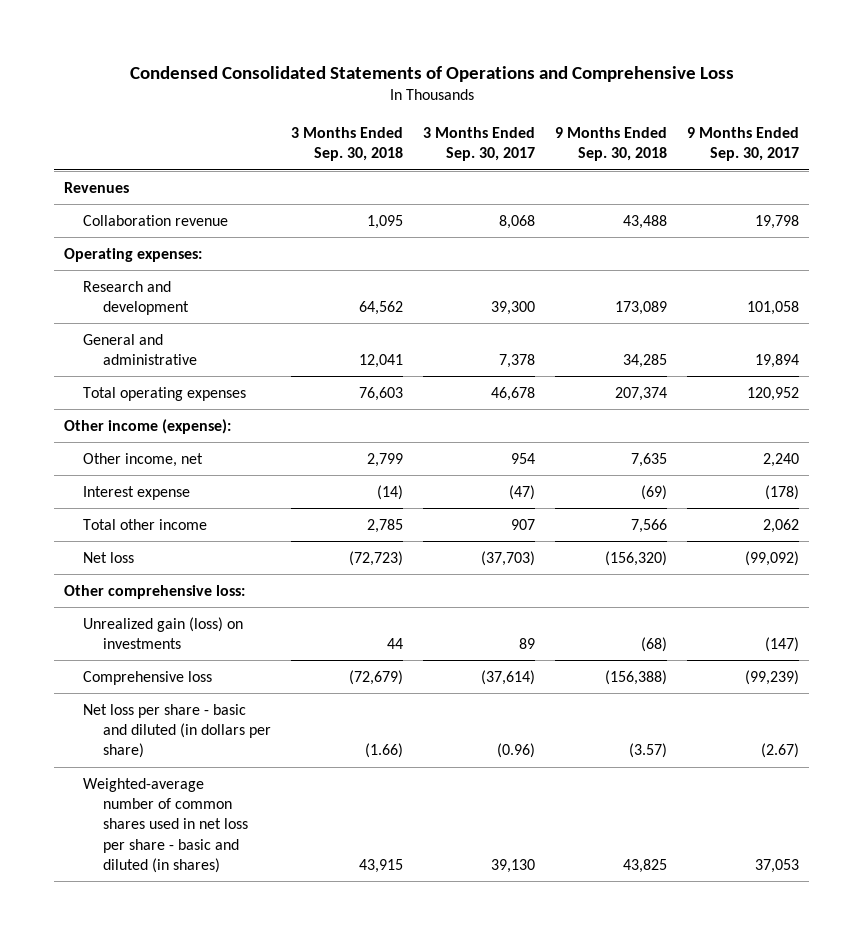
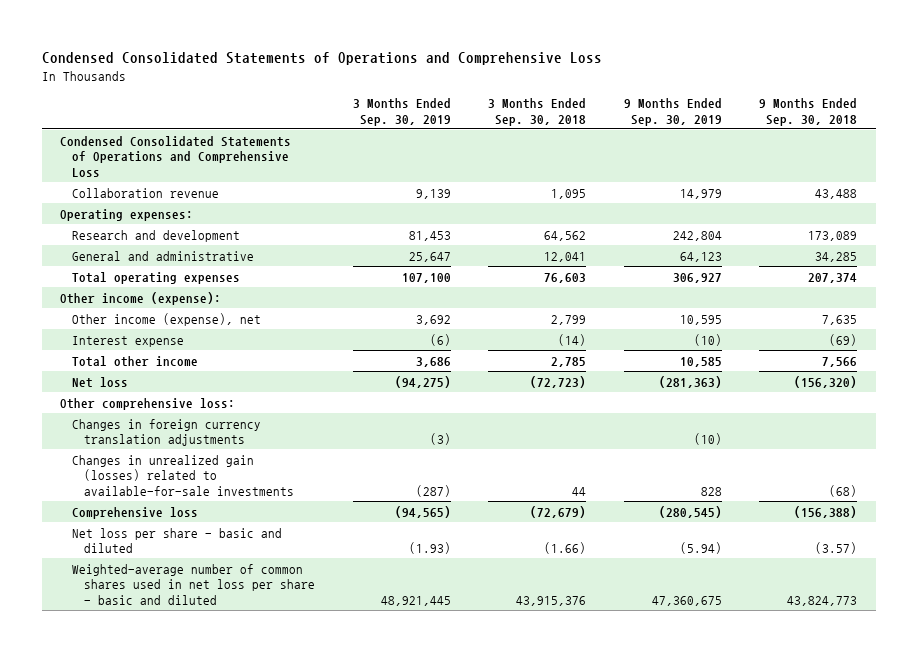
[422,127,535,162] 3 Months Ended Sep. 30, 2017 -> none
[687,127,800,162] 9 Months Ended Sep. 30, 2017 -> none
none -> [352,98,451,126] 3 Months Ended Sep. 30, 2019
none -> [623,98,722,126] 9 Months Ended Sep. 30, 2019
[64,181,130,193] Revenues -> [60,135,292,177] Condensed Consolidated Statements of Operations and Comprehensive Loss
[83,452,204,467] Other income, net -> [72,312,262,326] Other income (expense), net
none -> [72,418,262,447] Changes in foreign currency translation adjustments
[83,616,244,650] Unrealized gain (loss) on investments -> [72,454,295,496] Changes in unrealized gain (losses) related to available-for-sale investments
[83,703,271,759] Net loss per share - basic and diluted (in dollars per share) -> [72,527,283,554] Net loss per share - basic and diluted
[83,777,248,874] Weighted-average number of common shares used in net loss per share - basic and diluted (in shares) -> [72,563,316,605] Weighted-average number of common shares used in net loss per share - basic and diluted
[358,859,403,874] 43,915 -> [516,595,587,606] 43,915,376
[623,859,668,874] 43,825 -> [787,595,858,606] 43,824,773

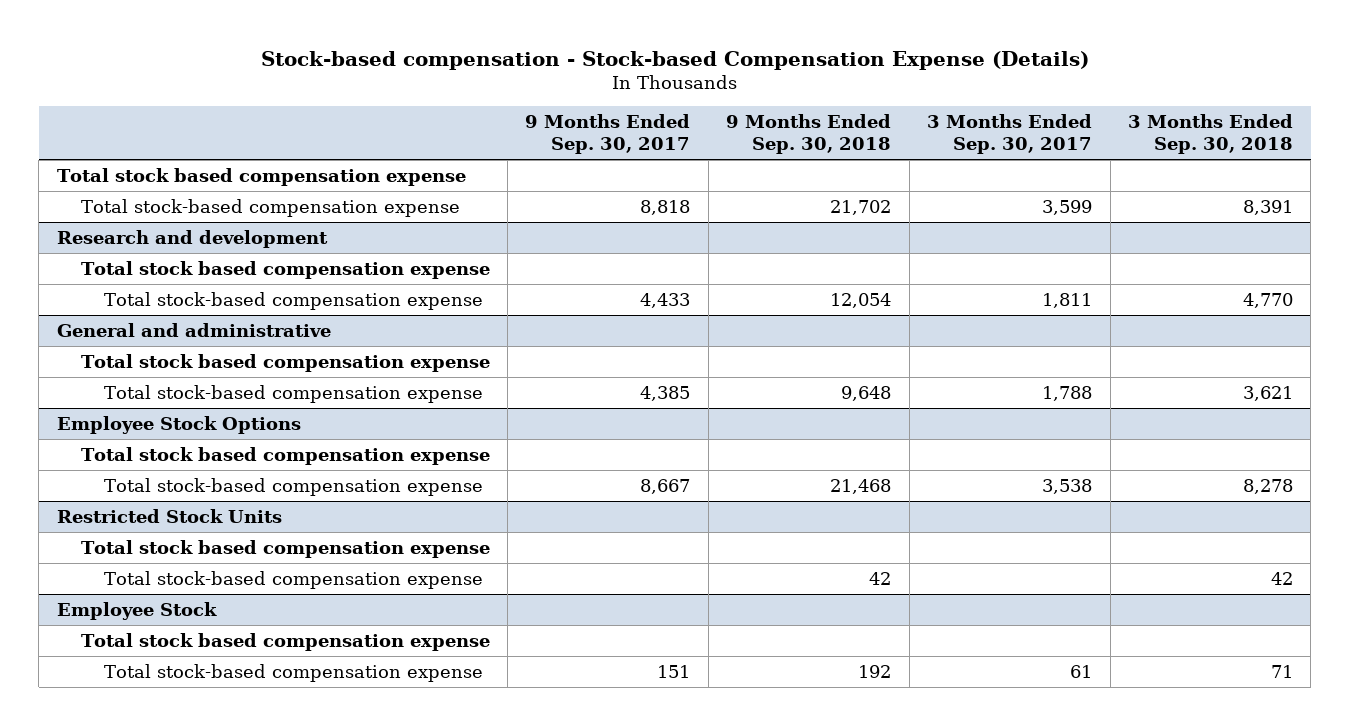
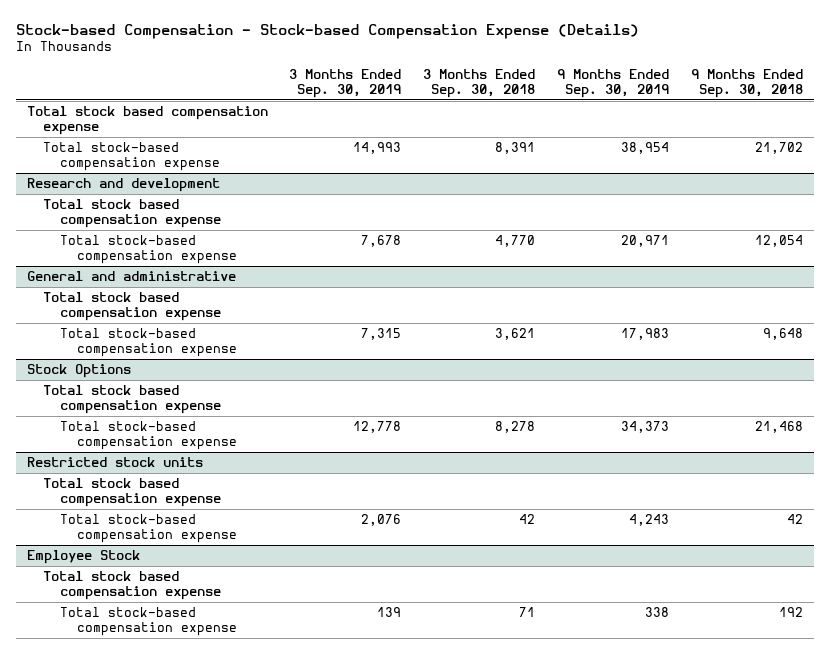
[260,50,1089,70] Stock-based compensation - Stock-based Compensation Expense (Details) -> [15,23,639,39] Stock-based Compensation - Stock-based Compensation Expense (Details)
[525,113,691,155] 9 Months Ended Sep. 30, 2017 -> none
[927,113,1093,155] 3 Months Ended Sep. 30, 2017 -> none
none -> [289,68,402,98] 3 Months Ended Sep. 30, 2019
none -> [556,68,669,98] 9 Months Ended Sep. 30, 2019
[56,415,301,434] Employee Stock Options -> [26,364,131,379] Stock Options
[56,508,282,523] Restricted Stock Units -> [26,457,203,468] Restricted stock units

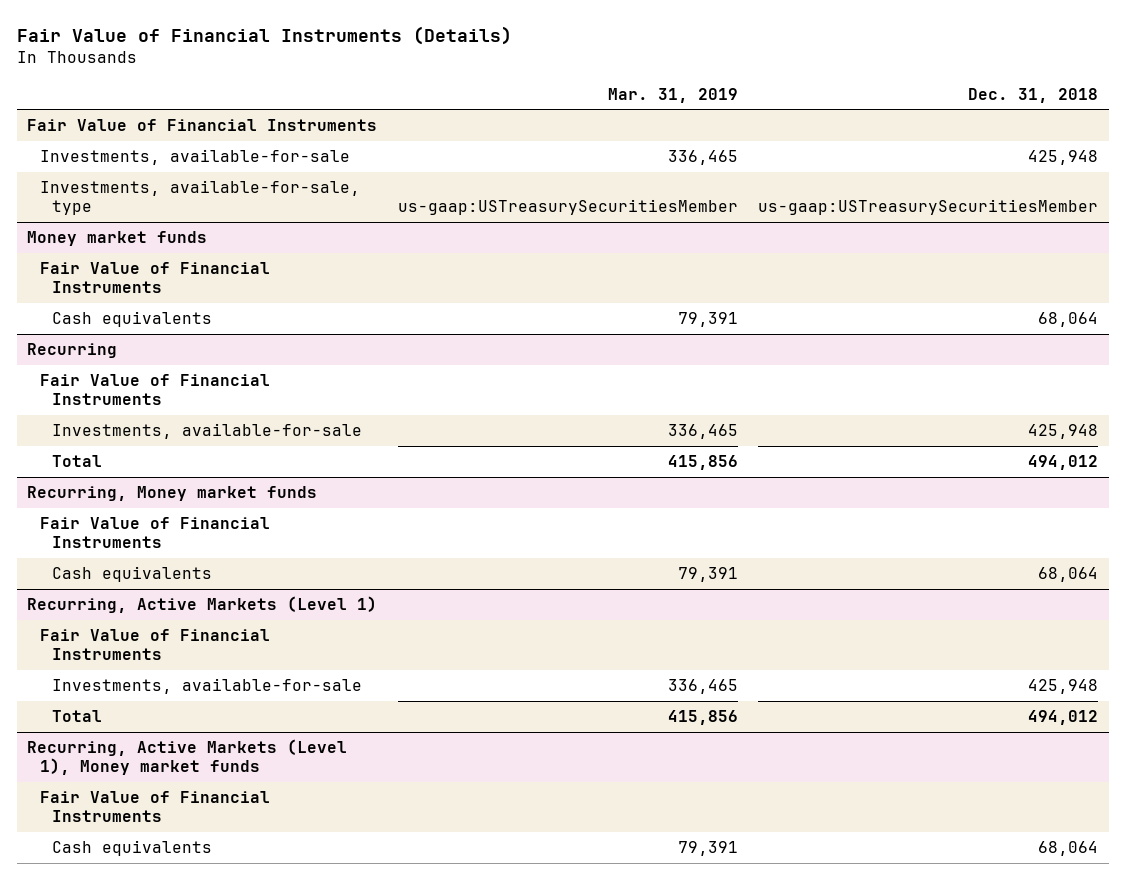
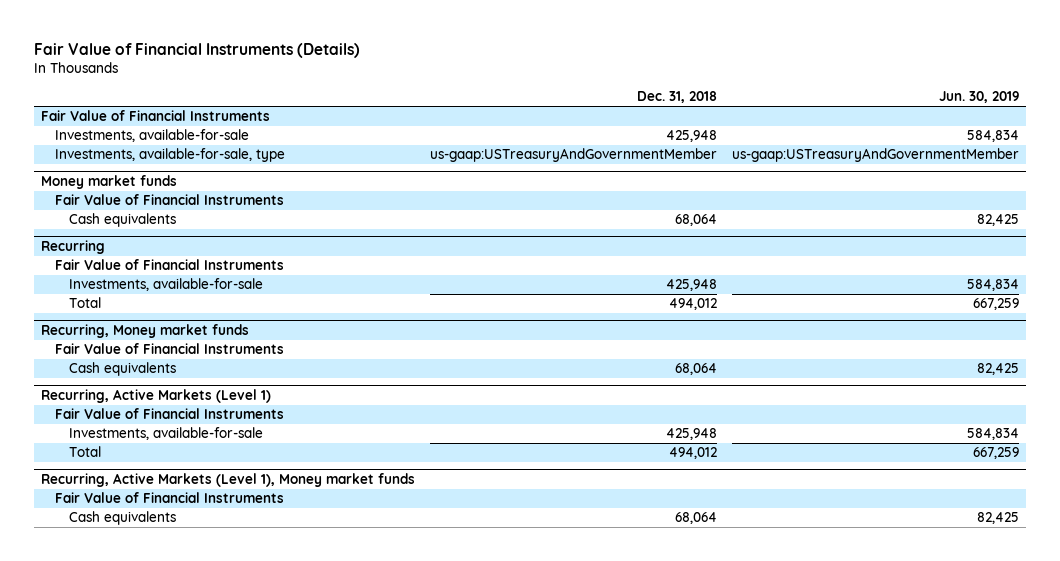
[607,87,738,103] Mar. 31, 2019 -> none
none -> [938,91,1019,104] Jun. 30, 2019
[758,199,1099,216] us-gaap:USTreasurySecuritiesMember -> [429,148,717,163] us-gaap:USTreasuryAndGovernmentMember

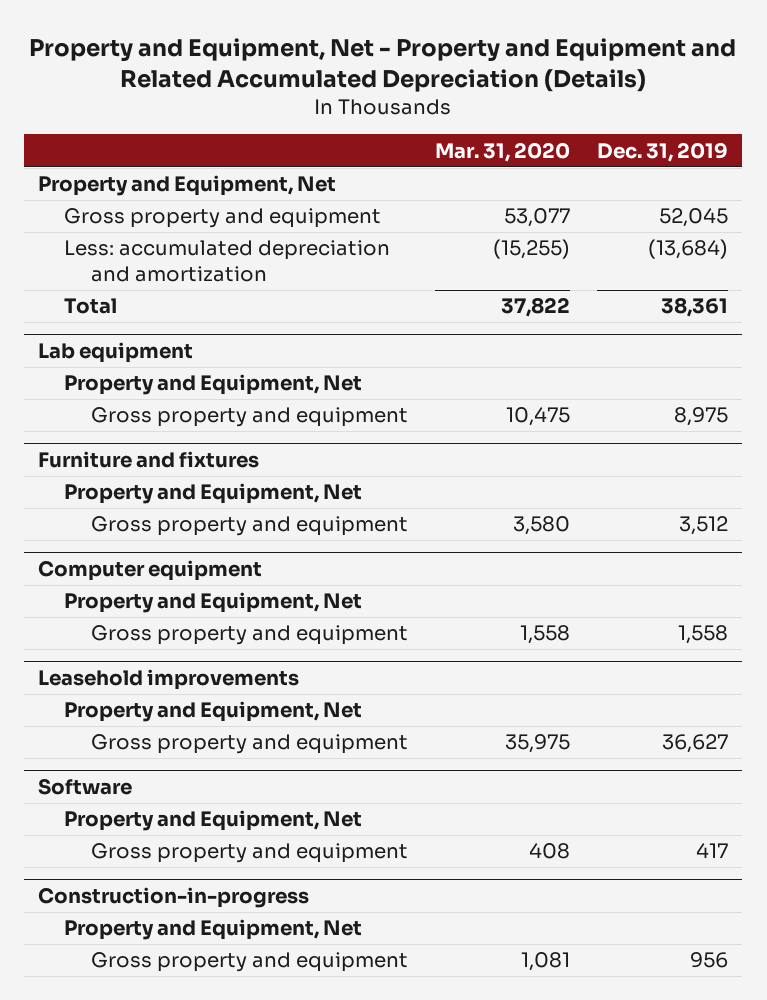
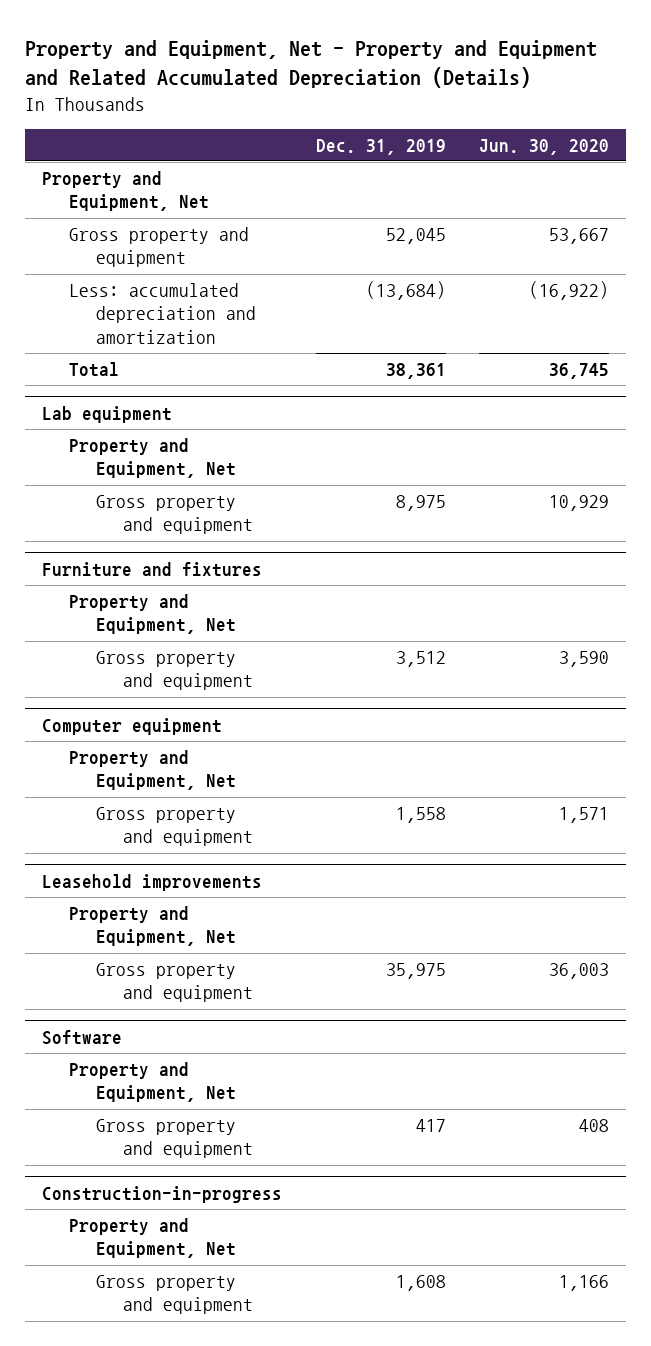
[434,141,570,162] Mar. 31, 2020 -> none
none -> [479,138,610,155] Jun. 30, 2020
[662,734,729,754] 36,627 -> [385,963,446,980] 35,975
[690,952,729,969] 956 -> [395,1275,446,1292] 1,608

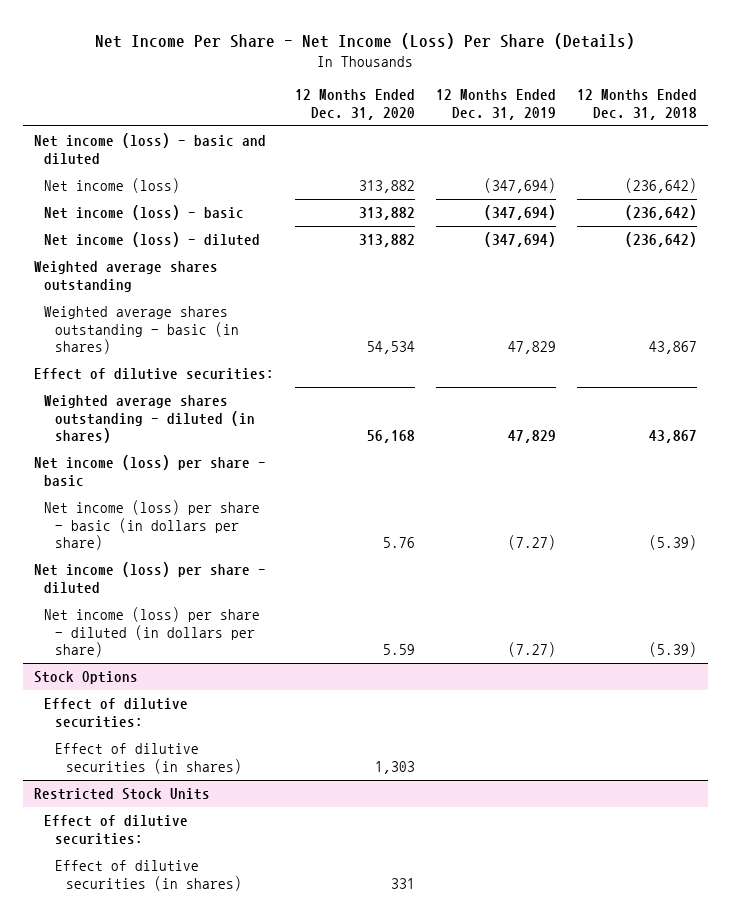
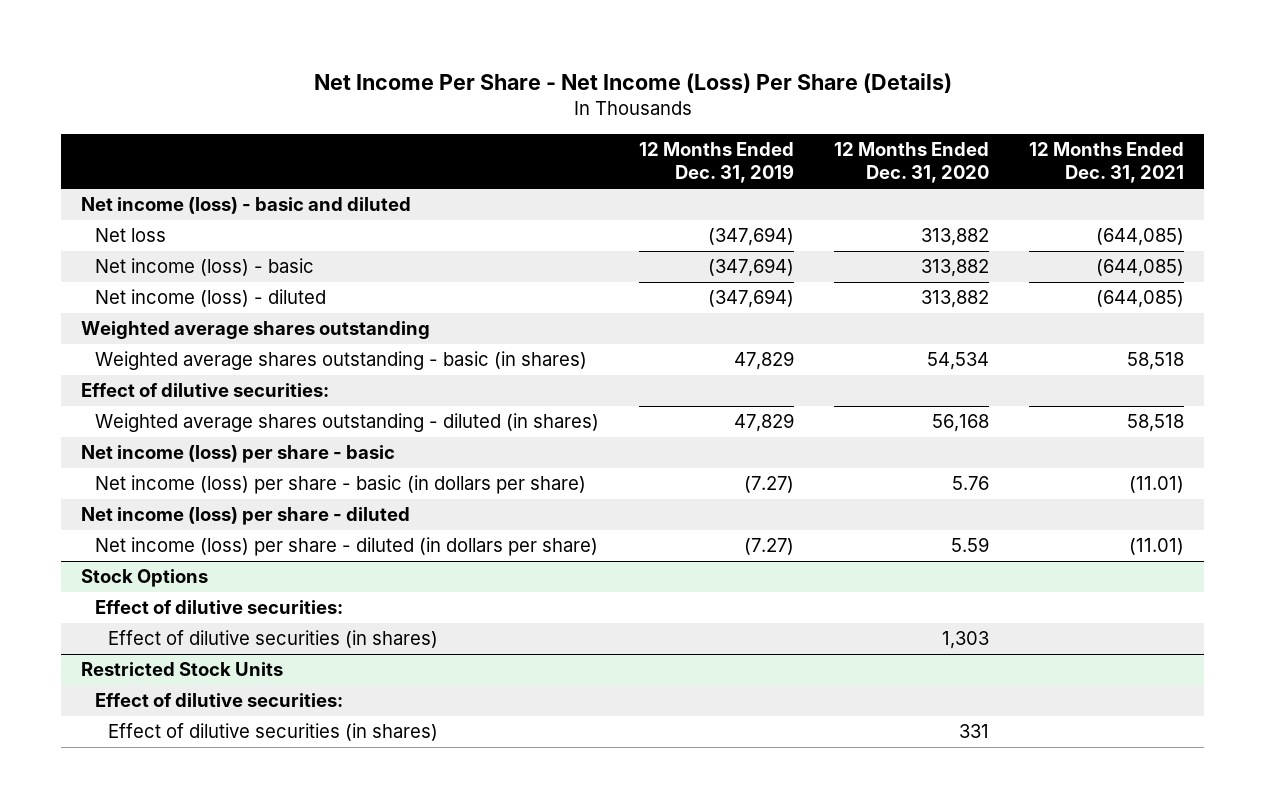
[577,89,698,120] 12 Months Ended Dec. 31, 2018 -> none
none -> [1028,142,1184,184] 12 Months Ended Dec. 31, 2021
[44,178,181,194] Net income (loss) -> [94,228,166,243] Net loss

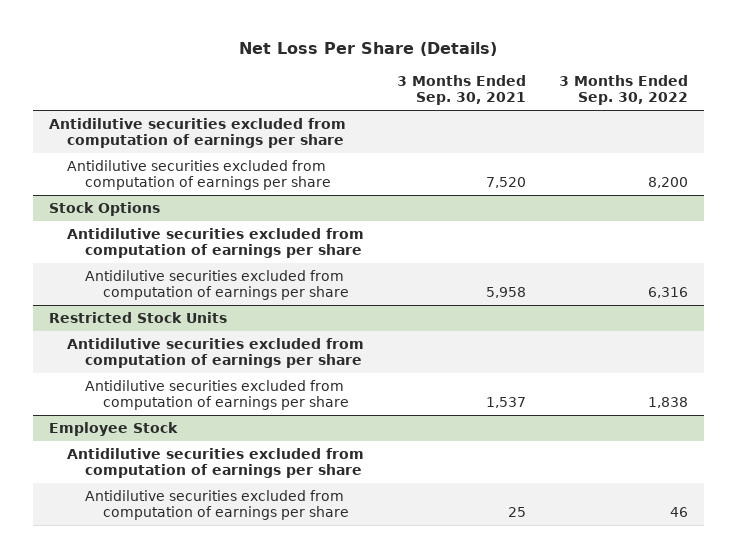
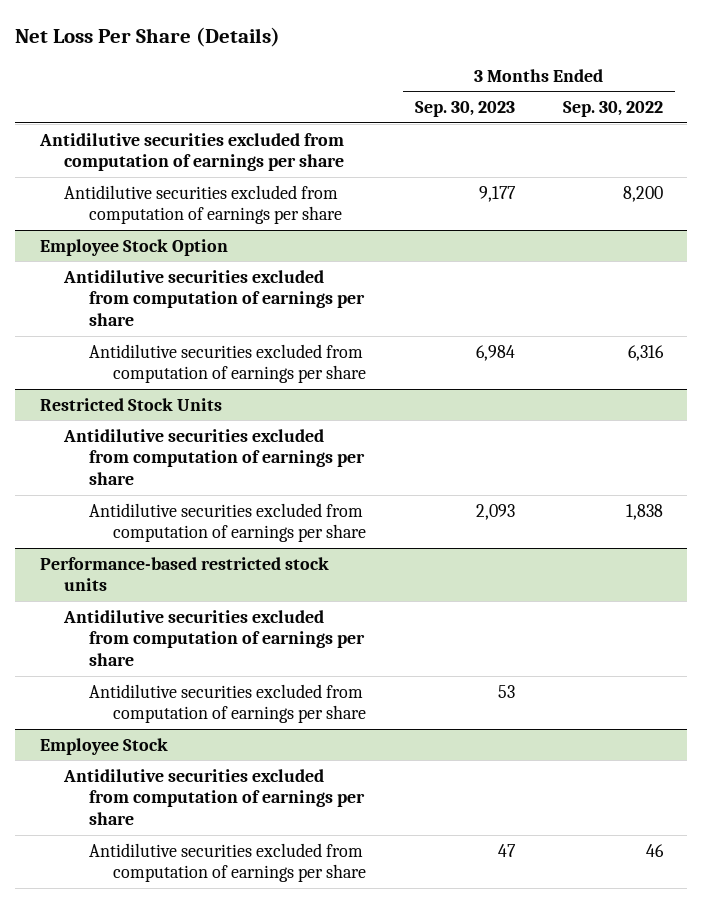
[396,74,526,105] 3 Months Ended Sep. 30, 2021 -> none
none -> [414,101,515,118] Sep. 30, 2023
[49,202,161,217] Stock Options -> [39,238,228,256] Employee Stock Option
none -> [39,556,329,592] Performance-based restricted stock units
none -> [63,609,365,666] Antidilutive securities excluded from computation of earnings per share
none -> [88,683,367,724] Antidilutive securities excluded from computation of earnings per share

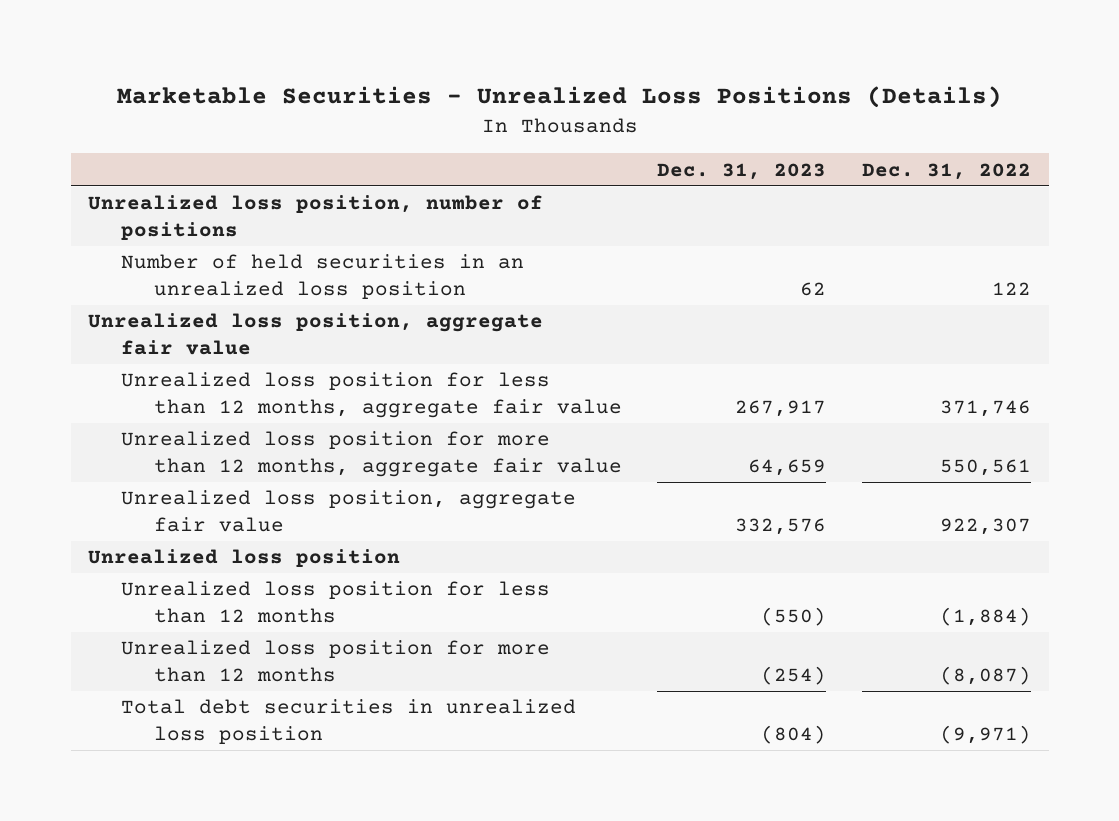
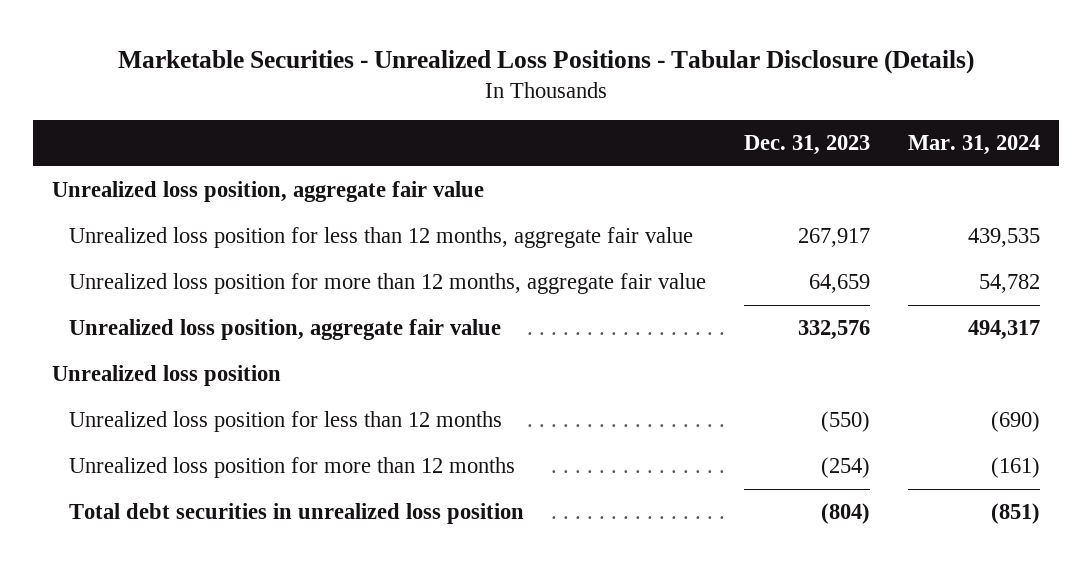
[116,86,1002,109] Marketable Securities - Unrealized Loss Positions (Details) -> [118,49,975,74] Marketable Securities - Unrealized Loss Positions - Tabular Disclosure (Details)
[862,162,1032,180] Dec. 31, 2022 -> none
none -> [907,135,1040,156] Mar. 31, 2024
[88,195,544,241] Unrealized loss position, number of positions -> none
[121,254,525,300] Number of held securities in an unrealized loss position -> none

